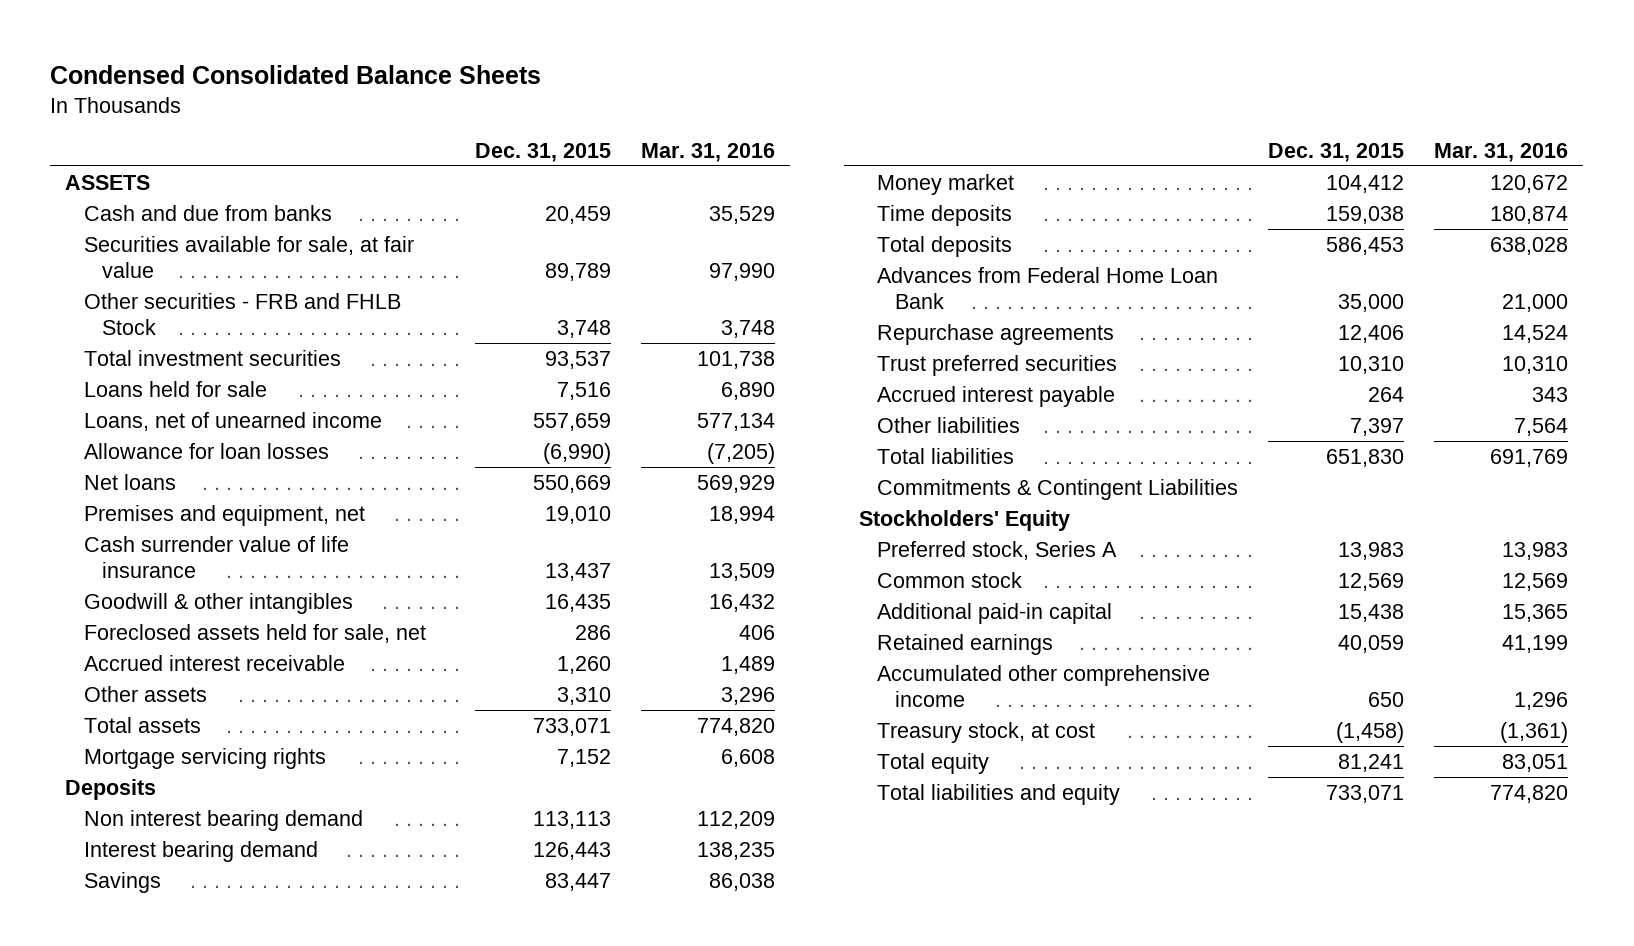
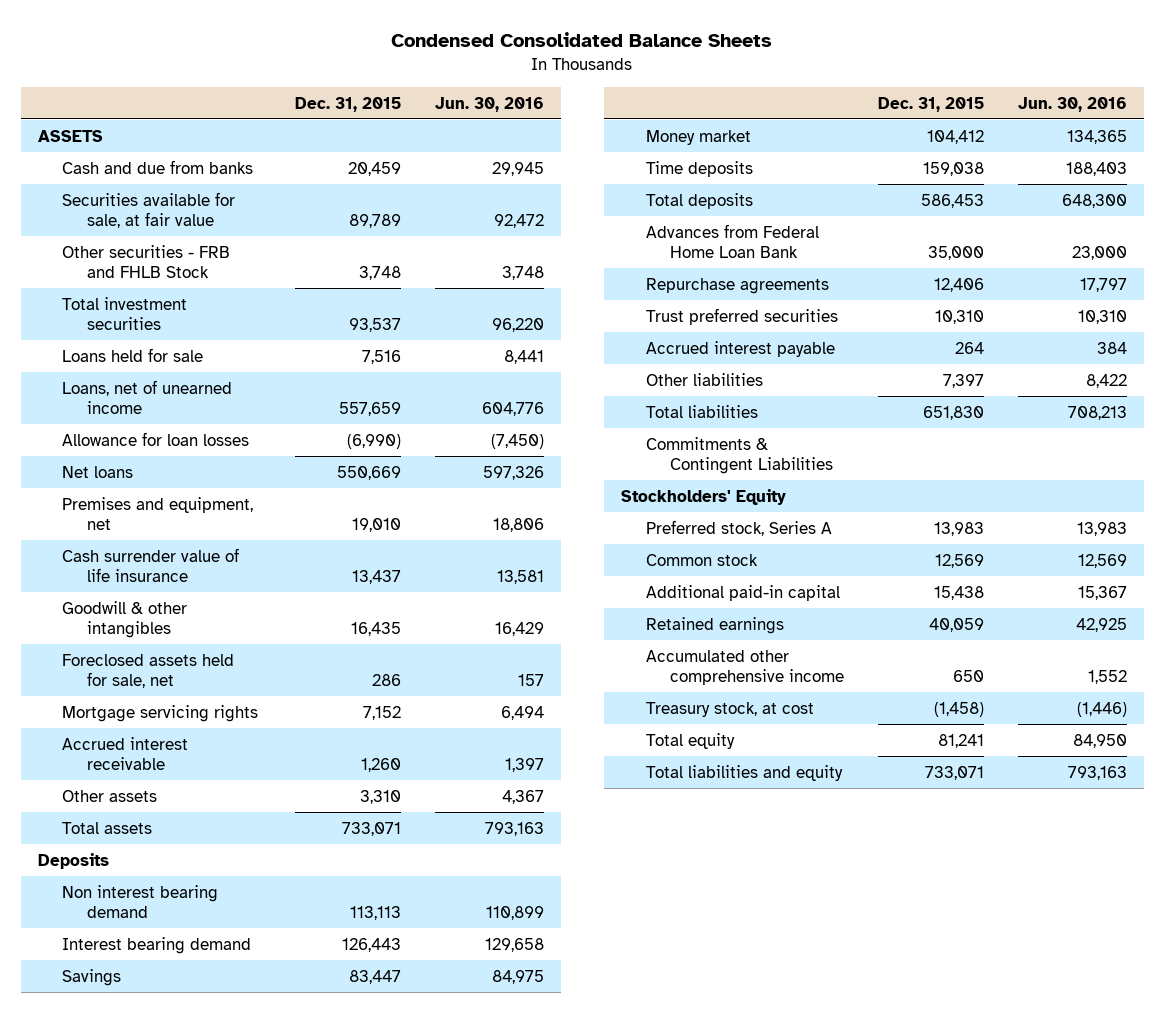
[640,142,775,162] Mar. 31, 2016 -> none
none -> [435,96,545,112] Jun. 30, 2016
[83,748,326,770] Mortgage servicing rights -> [62,704,259,722] Mortgage servicing rights

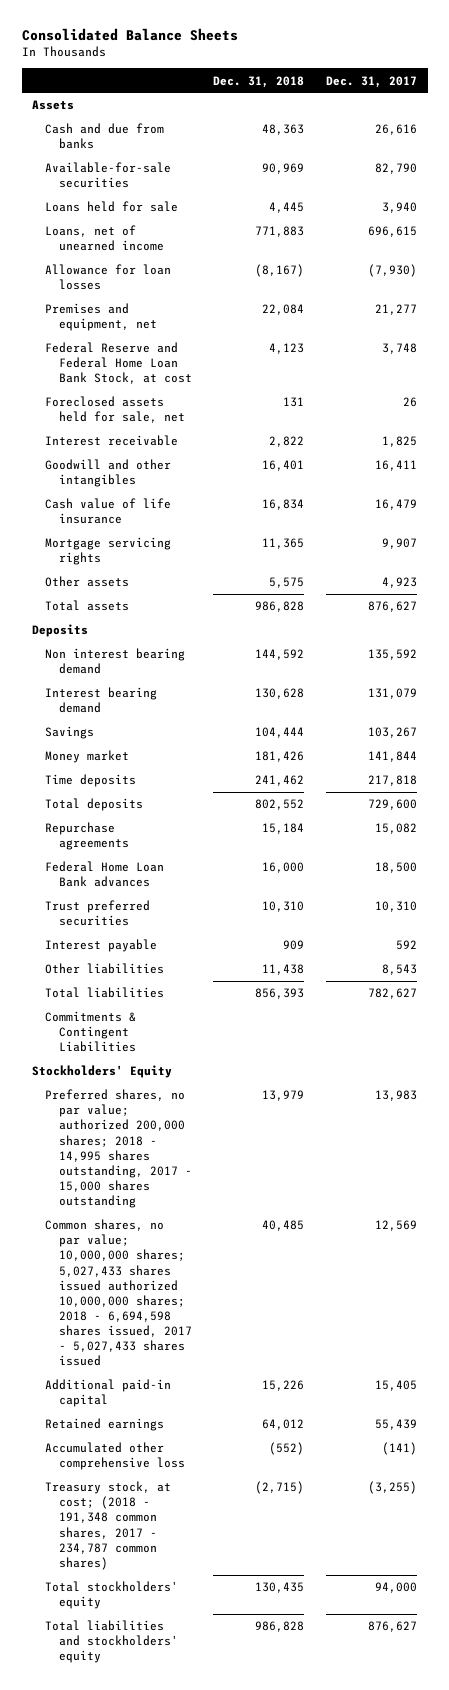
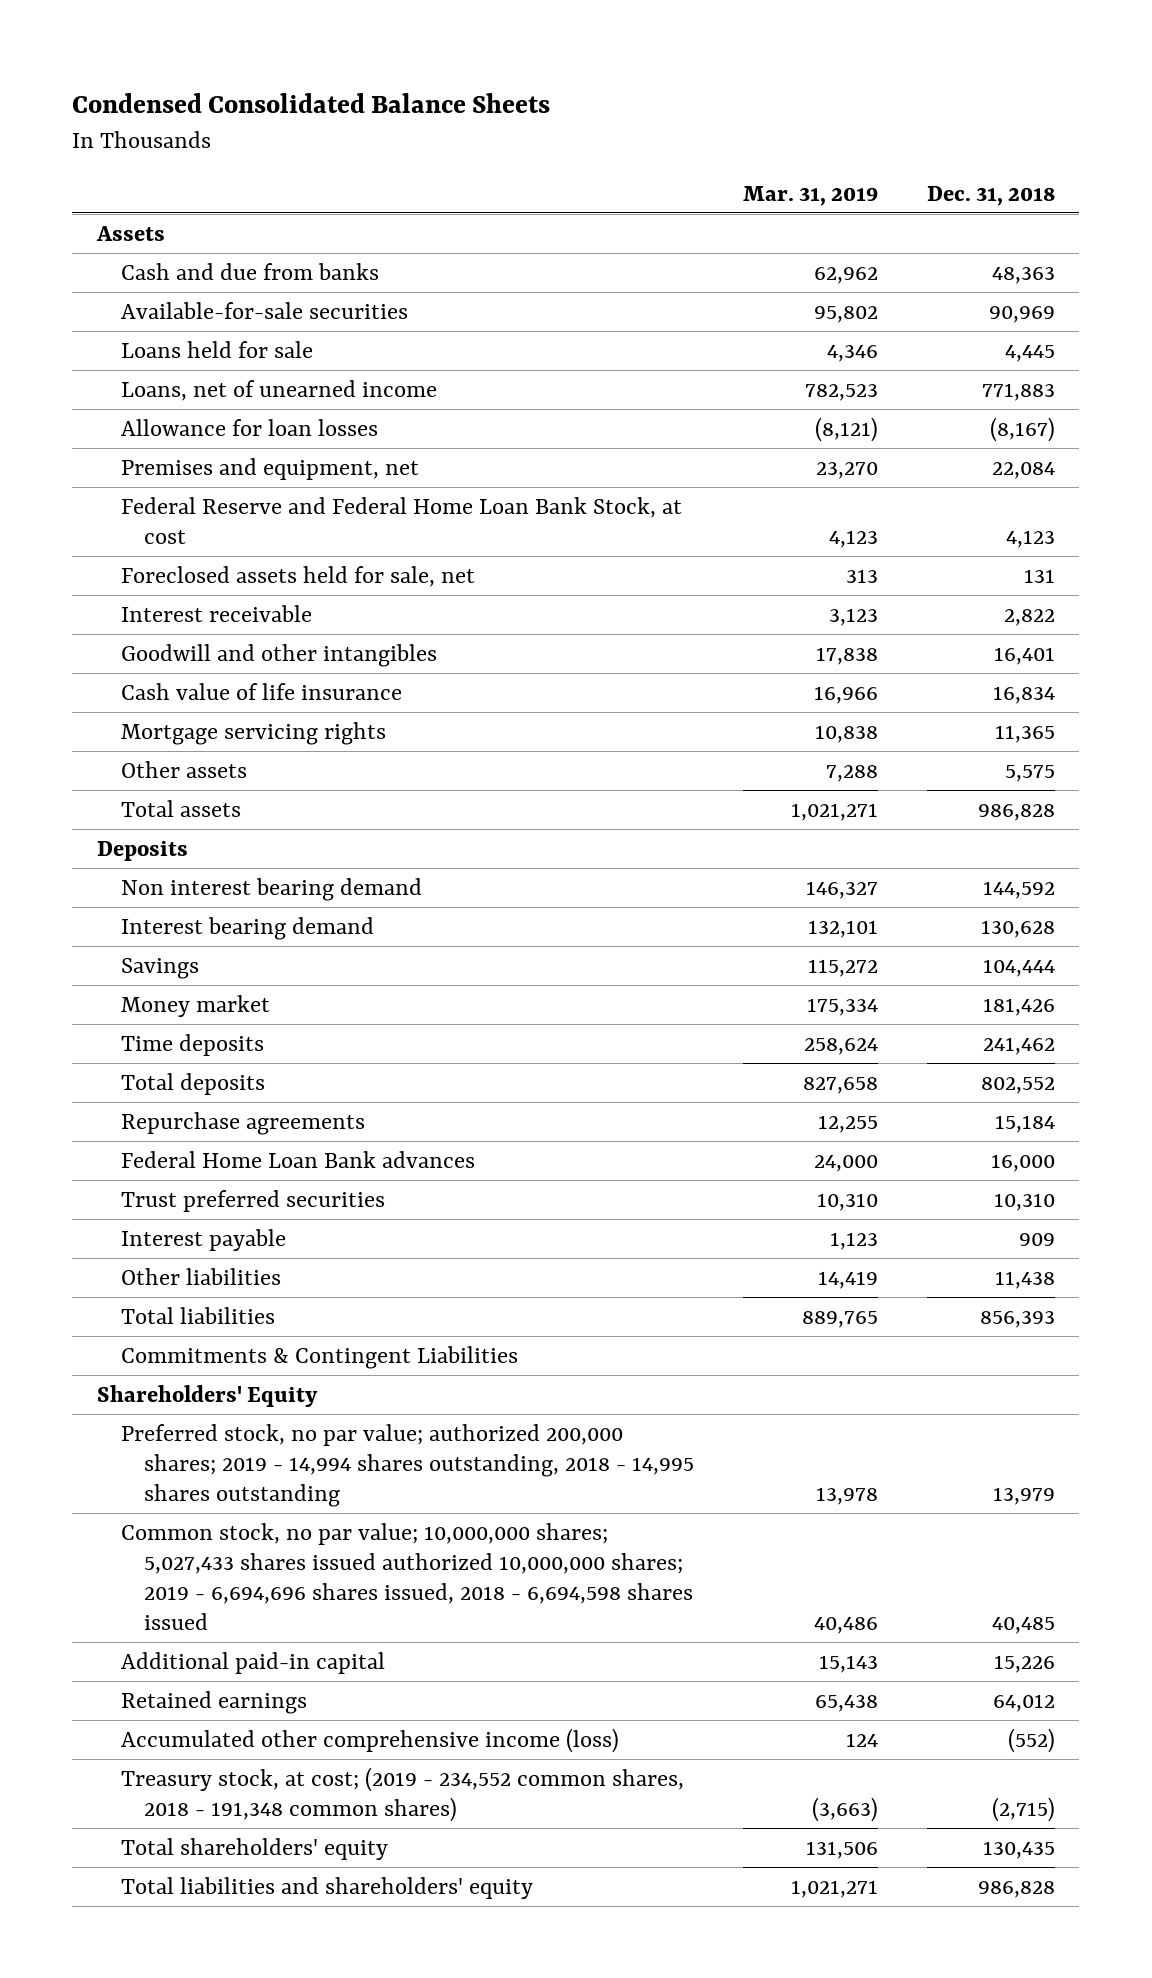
[21,28,238,42] Consolidated Balance Sheets -> [72,92,551,113] Condensed Consolidated Balance Sheets
[325,75,417,88] Dec. 31, 2017 -> none
none -> [743,185,879,206] Mar. 31, 2019
[32,1065,173,1079] Stockholders' Equity -> [96,1384,318,1407] Shareholders' Equity
[45,1089,192,1209] Preferred shares, no par value; authorized 200,000 shares; 2018 - 14,995 shares outstanding, 2017 - 15,000 shares outstanding -> [120,1423,695,1508] Preferred stock, no par value; authorized 200,000 shares; 2019 - 14,994 shares outstanding, 2018 - 14,995 shares outstanding
[45,1219,192,1367] Common shares, no par value; 10,000,000 shares; 5,027,433 shares issued authorized 10,000,000 shares; 2018 - 6,694,598 shares issued, 2017 - 5,027,433 shares issued -> [120,1522,694,1631] Common stock, no par value; 10,000,000 shares; 5,027,433 shares issued authorized 10,000,000 shares; 2019 - 6,694,696 shares issued, 2018 - 6,694,598 shares issued
[45,1442,185,1471] Accumulated other comprehensive loss -> [120,1727,619,1753] Accumulated other comprehensive income (loss)
[45,1481,172,1570] Treasury stock, at cost; (2018 - 191,348 common shares, 2017 - 234,787 common shares) -> [120,1766,684,1823] Treasury stock, at cost; (2019 - 234,552 common shares, 2018 - 191,348 common shares)
[45,1581,179,1610] Total stockholders' equity -> [120,1837,388,1860] Total shareholders' equity
[45,1620,178,1664] Total liabilities and stockholders' equity -> [120,1876,533,1899] Total liabilities and shareholders' equity

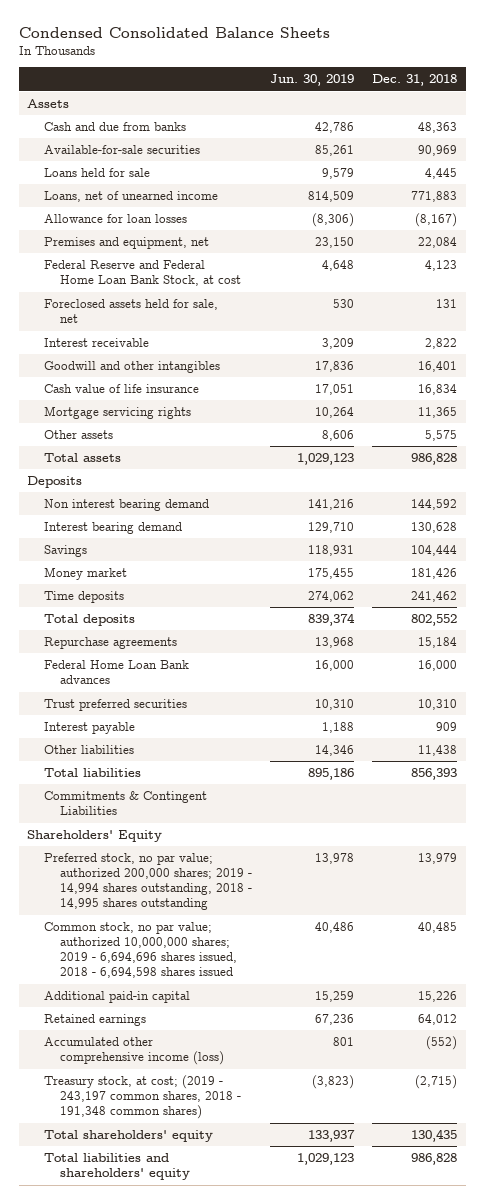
[743,185,879,206] Mar. 31, 2019 -> none
none -> [270,74,355,87] Jun. 30, 2019
[120,1522,694,1631] Common stock, no par value; 10,000,000 shares; 5,027,433 shares issued authorized 10,000,000 shares; 2019 - 6,694,696 shares issued, 2018 - 6,694,598 shares issued -> [43,922,238,979] Common stock, no par value; authorized 10,000,000 shares; 2019 - 6,694,696 shares issued, 2018 - 6,694,598 shares issued
[120,1766,684,1823] Treasury stock, at cost; (2019 - 234,552 common shares, 2018 - 191,348 common shares) -> [43,1075,242,1120] Treasury stock, at cost; (2019 - 243,197 common shares, 2018 - 191,348 common shares)

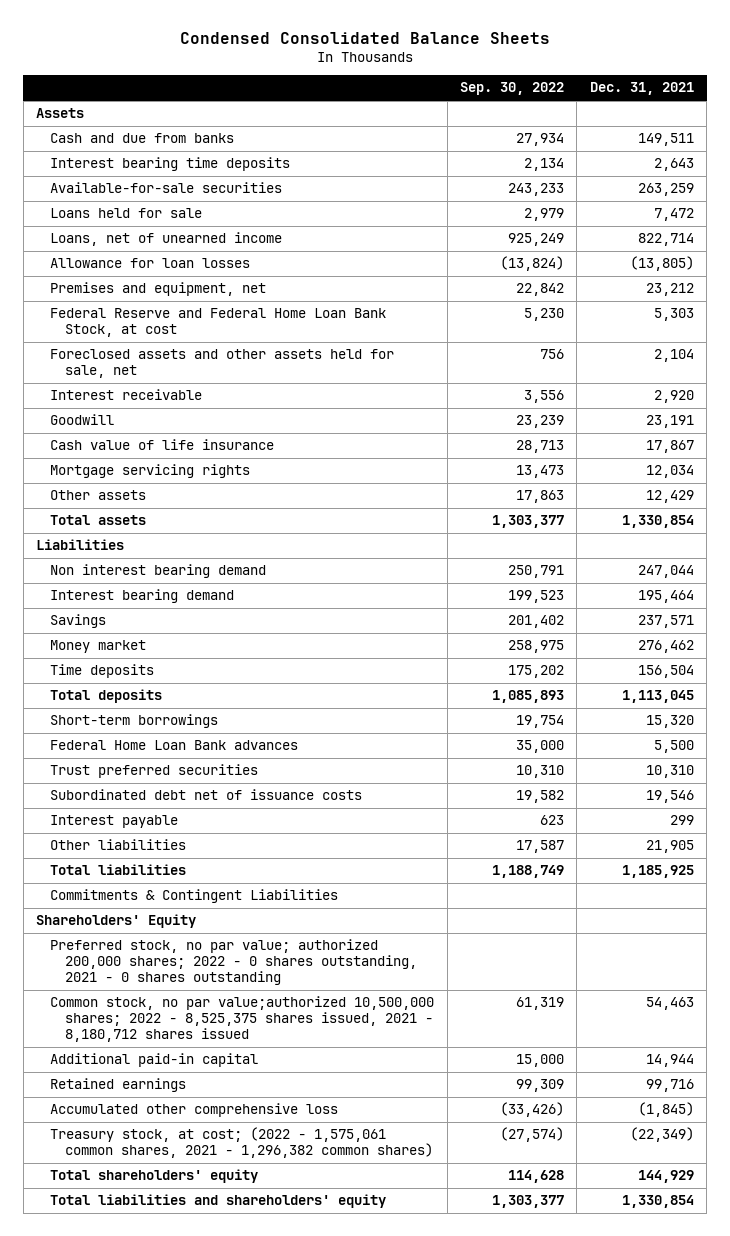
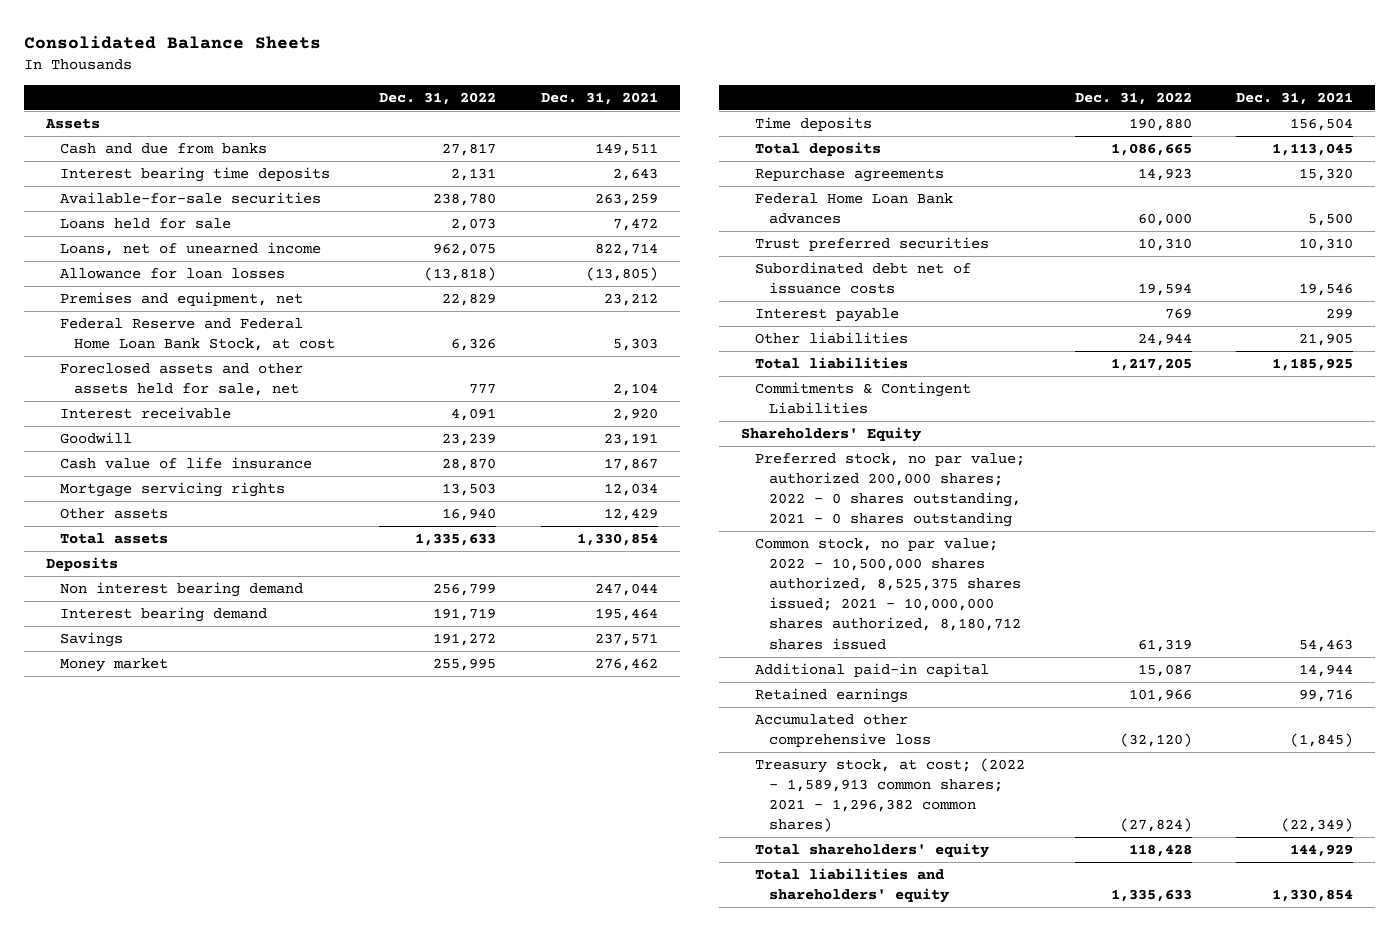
[179,31,550,44] Condensed Consolidated Balance Sheets -> [23,36,321,50] Consolidated Balance Sheets
[460,82,565,96] Sep. 30, 2022 -> none
none -> [379,91,497,105] Dec. 31, 2022
[35,539,124,551] Liabilities -> none
none -> [46,557,119,572] Deposits
[50,714,219,729] Short-term borrowings -> [755,168,945,183] Repurchase agreements
[50,996,435,1042] Common stock, no par value;authorized 10,500,000 shares; 2022 - 8,525,375 shares issued, 2021 - 8,180,712 shares issued -> [755,538,1022,650] Common stock, no par value; 2022 - 10,500,000 shares authorized, 8,525,375 shares issued; 2021 - 10,000,000 shares authorized, 8,180,712 shares issued
[50,1127,433,1159] Treasury stock, at cost; (2022 - 1,575,061 common shares, 2021 - 1,296,382 common shares) -> [755,758,1026,833] Treasury stock, at cost; (2022 - 1,589,913 common shares; 2021 - 1,296,382 common shares)

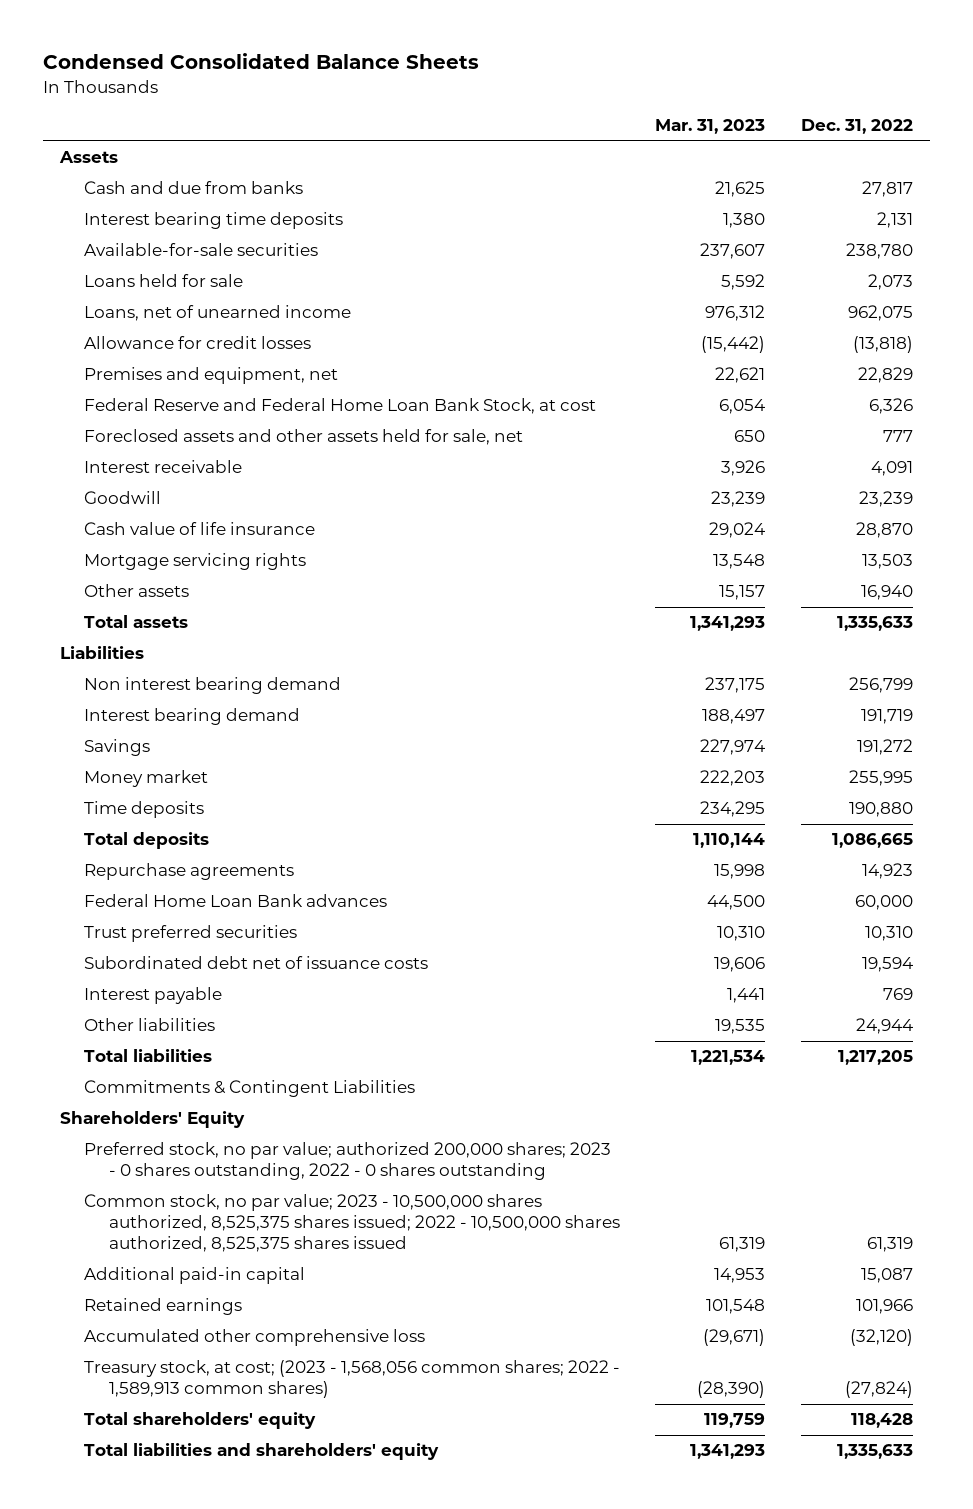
[23,36,321,50] Consolidated Balance Sheets -> [42,53,479,70] Condensed Consolidated Balance Sheets
[540,91,658,105] Dec. 31, 2021 -> none
none -> [655,119,766,135] Mar. 31, 2023
[60,268,286,280] Allowance for loan losses -> [84,336,312,350] Allowance for credit losses
[46,557,119,572] Deposits -> none
none -> [60,646,145,660] Liabilities
[755,453,1026,528] Preferred stock, no par value; authorized 200,000 shares; 2022 - 0 shares outstanding, 2021 - 0 shares outstanding -> [84,1142,612,1181] Preferred stock, no par value; authorized 200,000 shares; 2023 - 0 shares outstanding, 2022 - 0 shares outstanding
[755,538,1022,650] Common stock, no par value; 2022 - 10,500,000 shares authorized, 8,525,375 shares issued; 2021 - 10,000,000 shares authorized, 8,180,712 shares issued -> [84,1194,620,1253] Common stock, no par value; 2023 - 10,500,000 shares authorized, 8,525,375 shares issued; 2022 - 10,500,000 shares authorized, 8,525,375 shares issued
[755,758,1026,833] Treasury stock, at cost; (2022 - 1,589,913 common shares; 2021 - 1,296,382 common shares) -> [84,1360,621,1399] Treasury stock, at cost; (2023 - 1,568,056 common shares; 2022 - 1,589,913 common shares)

